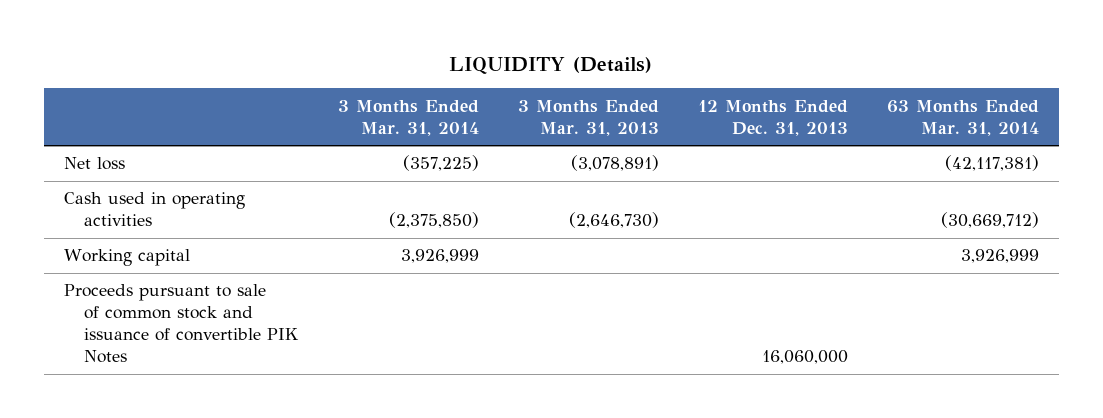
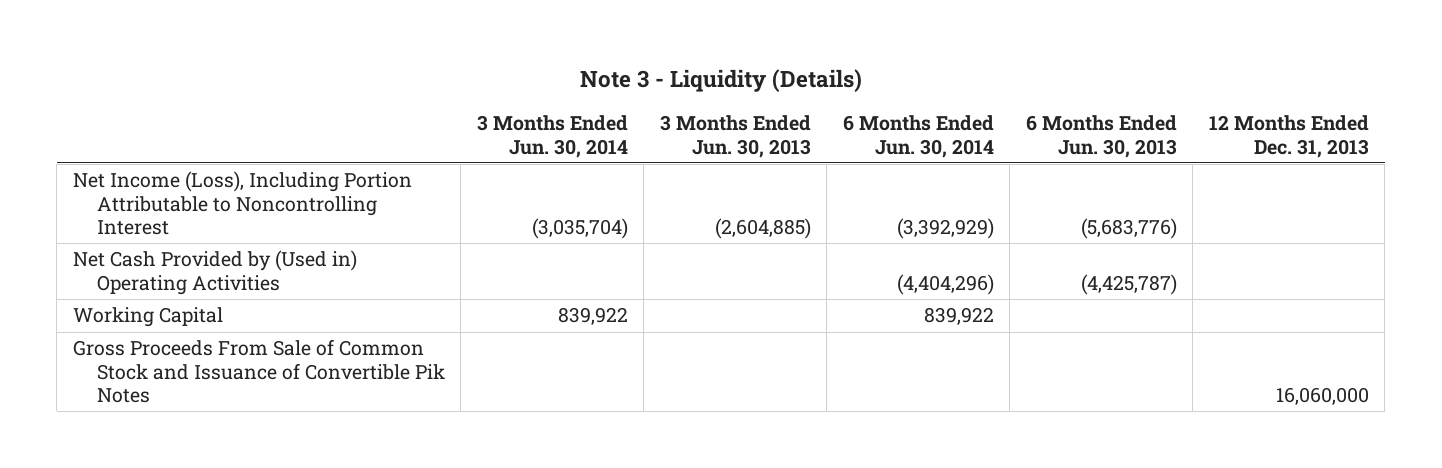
[449,56,653,75] LIQUIDITY (Details) -> [579,69,862,93] Note 3 - Liquidity (Details)
[338,99,480,136] 3 Months Ended Mar. 31, 2014 -> none
[518,99,660,136] 3 Months Ended Mar. 31, 2013 -> none
[887,99,1040,136] 63 Months Ended Mar. 31, 2014 -> none
none -> [476,115,628,158] 3 Months Ended Jun. 30, 2014
none -> [659,115,811,158] 3 Months Ended Jun. 30, 2013
none -> [842,115,994,158] 6 Months Ended Jun. 30, 2014
none -> [1025,115,1177,158] 6 Months Ended Jun. 30, 2013
[63,157,125,171] Net loss -> [72,171,412,235] Net Income (Loss), Including Portion Attributable to Noncontrolling Interest
[63,192,245,227] Cash used in operating activities -> [72,250,357,295] Net Cash Provided by (Used in) Operating Activities
[63,249,190,267] Working capital -> [72,307,223,328] Working Capital
[63,284,300,364] Proceeds pursuant to sale of common stock and issuance of convertible PIK Notes -> [72,339,445,403] Gross Proceeds From Sale of Common Stock and Issuance of Convertible Pik Notes

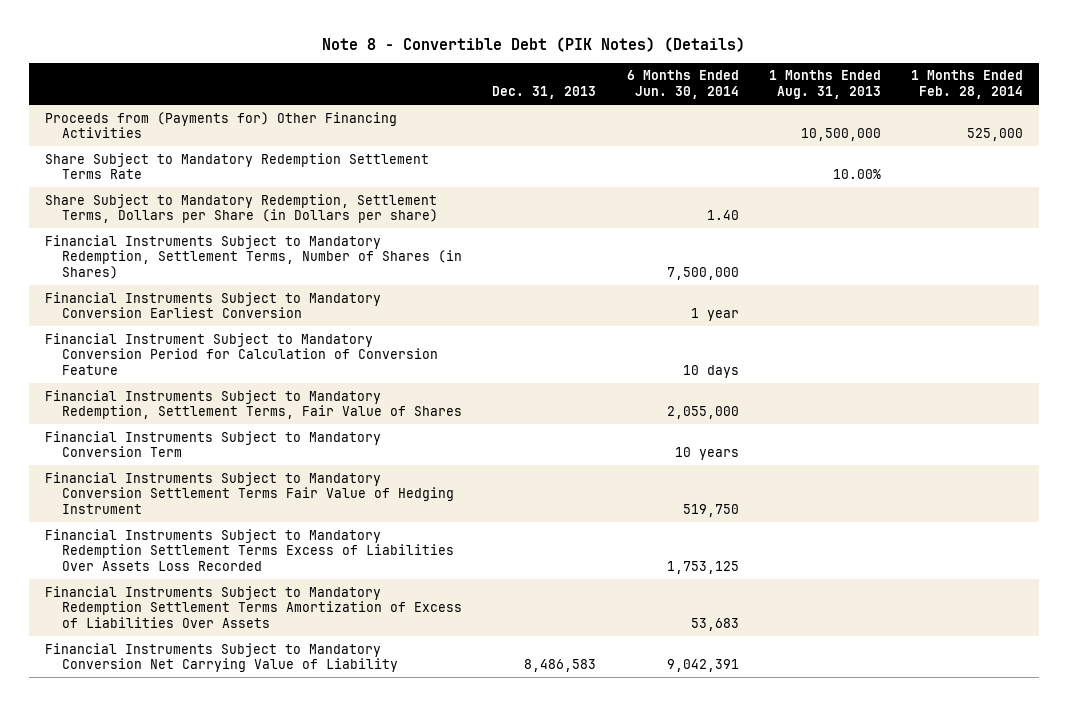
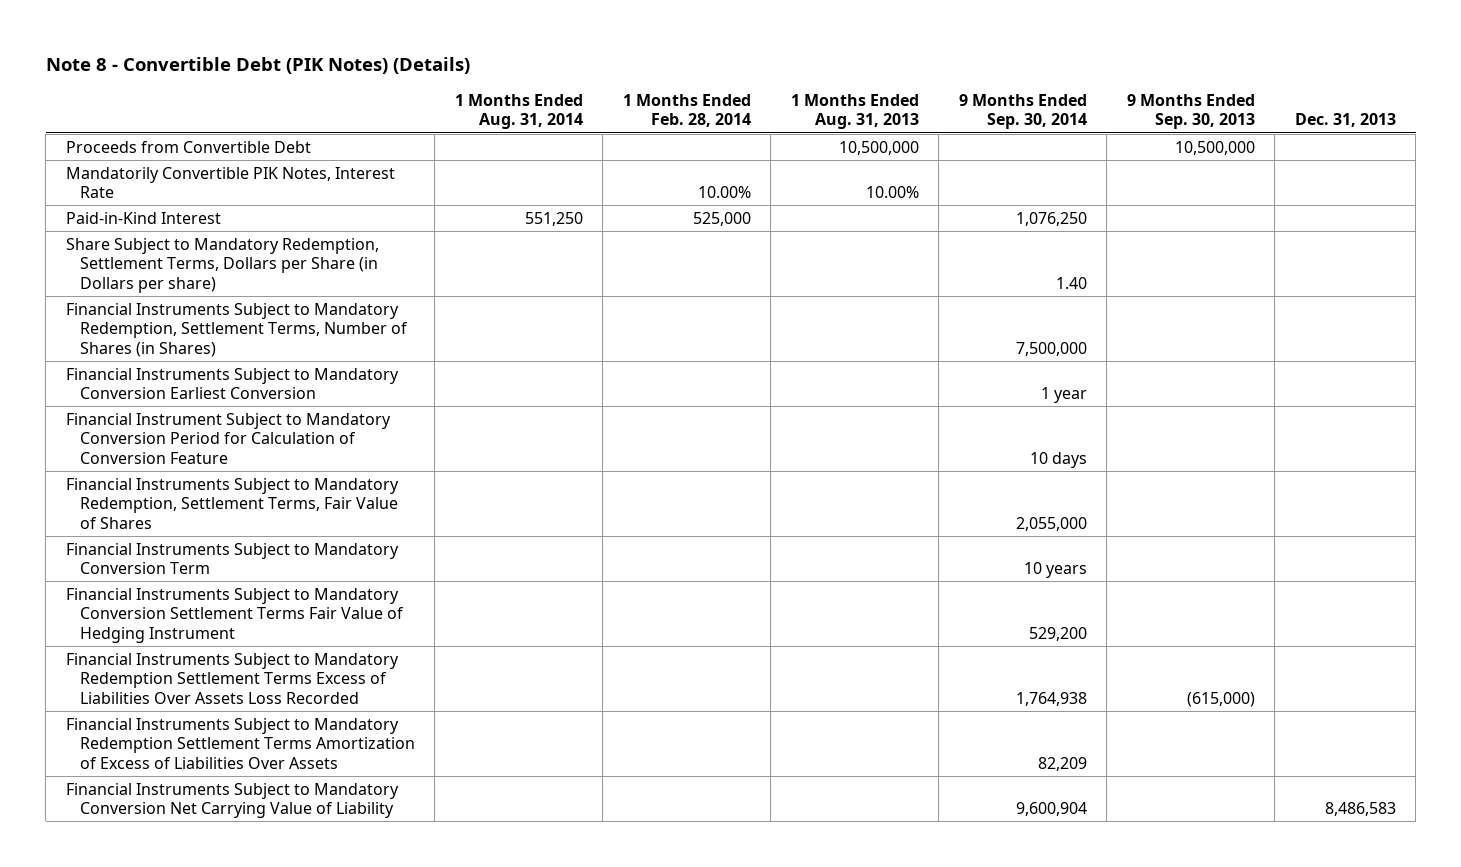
[626,70,739,100] 6 Months Ended Jun. 30, 2014 -> none
none -> [454,94,583,130] 1 Months Ended Aug. 31, 2014
none -> [958,94,1087,130] 9 Months Ended Sep. 30, 2014
none -> [1126,94,1255,130] 9 Months Ended Sep. 30, 2013
[44,111,397,139] Proceeds from (Payments for) Other Financing Activities -> none
[44,152,429,180] Share Subject to Mandatory Redemption Settlement Terms Rate -> none
none -> [65,140,311,153] Proceeds from Convertible Debt
none -> [65,166,395,199] Mandatorily Convertible PIK Notes, Interest Rate
none -> [65,211,221,224] Paid-in-Kind Interest

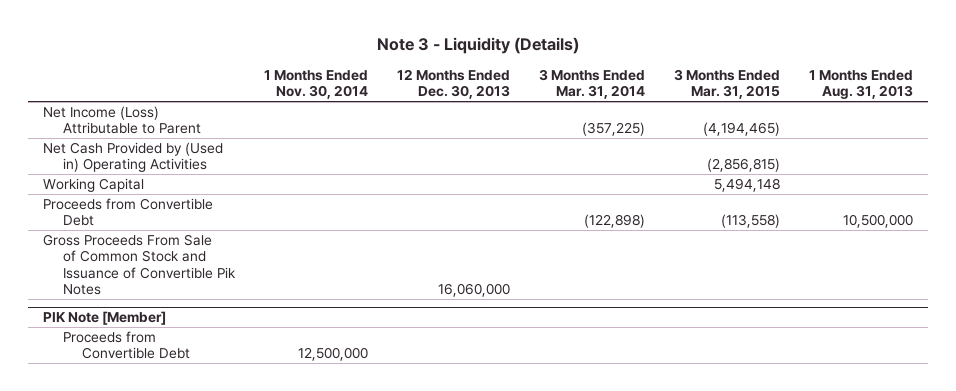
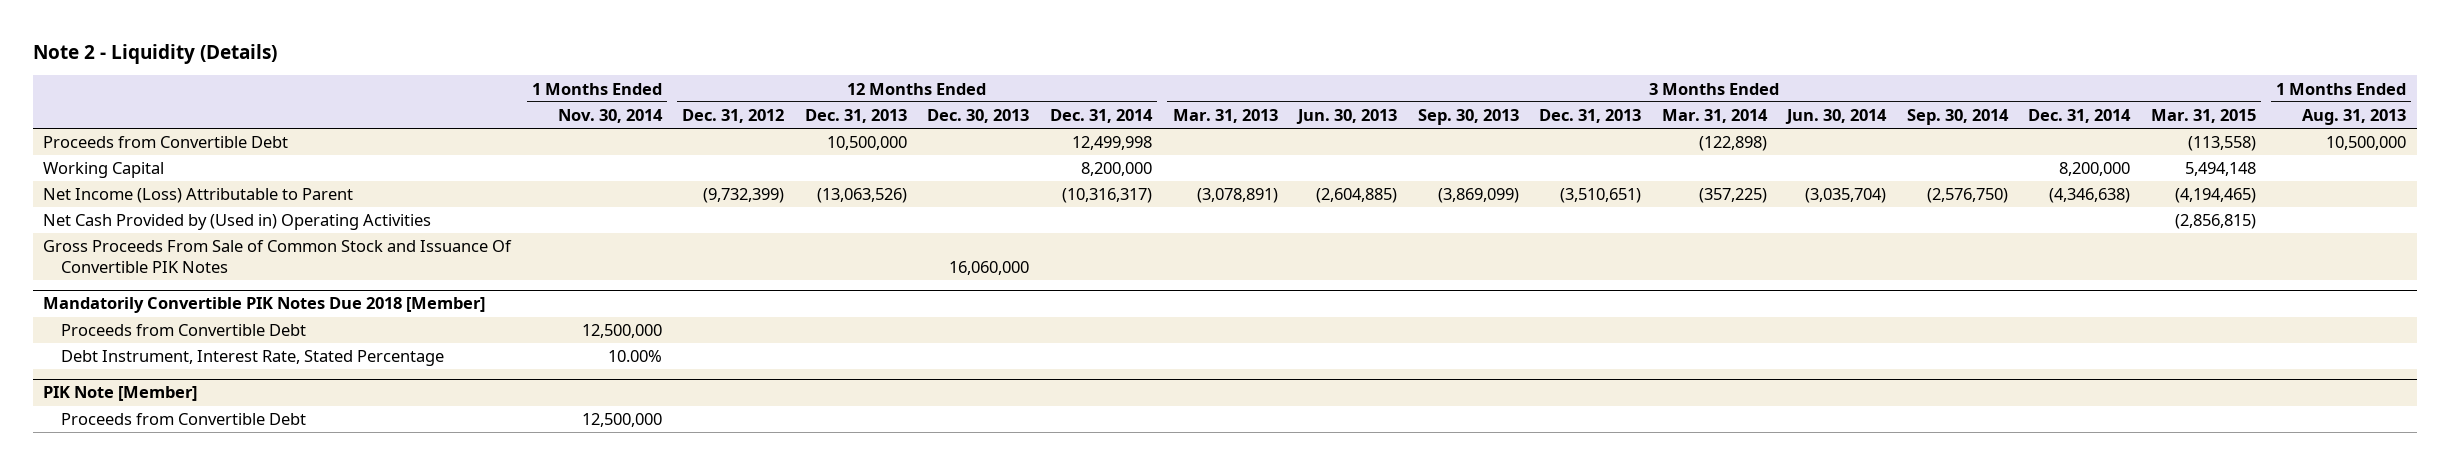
[376,37,579,55] Note 3 - Liquidity (Details) -> [33,43,278,64] Note 2 - Liquidity (Details)
none -> [682,108,785,123] Dec. 31, 2012
none -> [804,108,907,123] Dec. 31, 2013
none -> [1050,108,1154,123] Dec. 31, 2014
none -> [1172,108,1278,123] Mar. 31, 2013
none -> [1296,108,1398,124] Jun. 30, 2013
none -> [1417,108,1519,125] Sep. 30, 2013
none -> [1539,108,1642,123] Dec. 31, 2013
none -> [1785,108,1888,124] Jun. 30, 2014
none -> [1906,108,2009,125] Sep. 30, 2014
none -> [2028,108,2132,123] Dec. 31, 2014
[42,198,213,227] Proceeds from Convertible Debt -> [43,136,289,149] Proceeds from Convertible Debt
[42,178,144,193] Working Capital -> [43,162,165,179] Working Capital
[42,234,236,296] Gross Proceeds From Sale of Common Stock and Issuance of Convertible Pik Notes -> [43,240,513,273] Gross Proceeds From Sale of Common Stock and Issuance Of Convertible PIK Notes
none -> [43,297,486,314] Mandatorily Convertible PIK Notes Due 2018 [Member]
none -> [61,324,307,337] Proceeds from Convertible Debt
none -> [61,350,445,367] Debt Instrument, Interest Rate, Stated Percentage

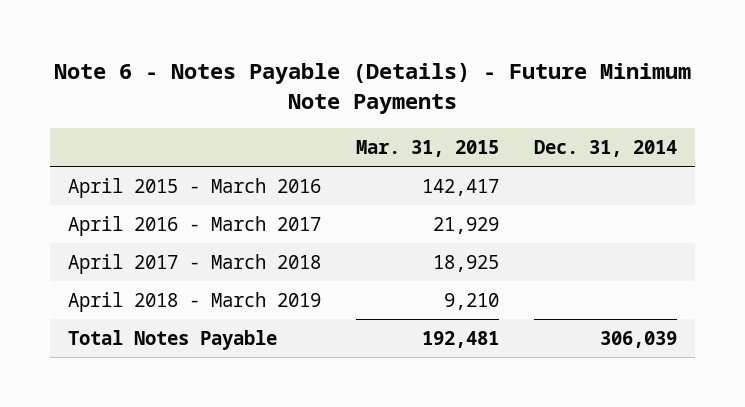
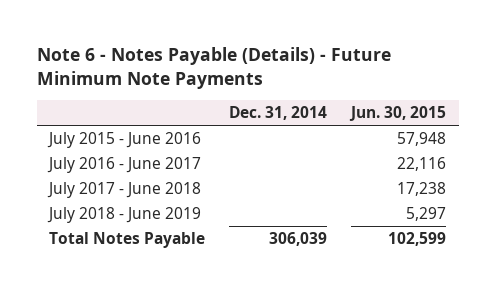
[356,139,500,157] Mar. 31, 2015 -> none
none -> [349,106,447,122] Jun. 30, 2015
[67,178,321,199] April 2015 - March 2016 -> [47,132,202,149] July 2015 - June 2016
[67,216,321,237] April 2016 - March 2017 -> [47,157,202,174] July 2016 - June 2017
[67,254,321,275] April 2017 - March 2018 -> [47,182,202,199] July 2017 - June 2018
[67,292,321,313] April 2018 - March 2019 -> [47,207,202,224] July 2018 - June 2019

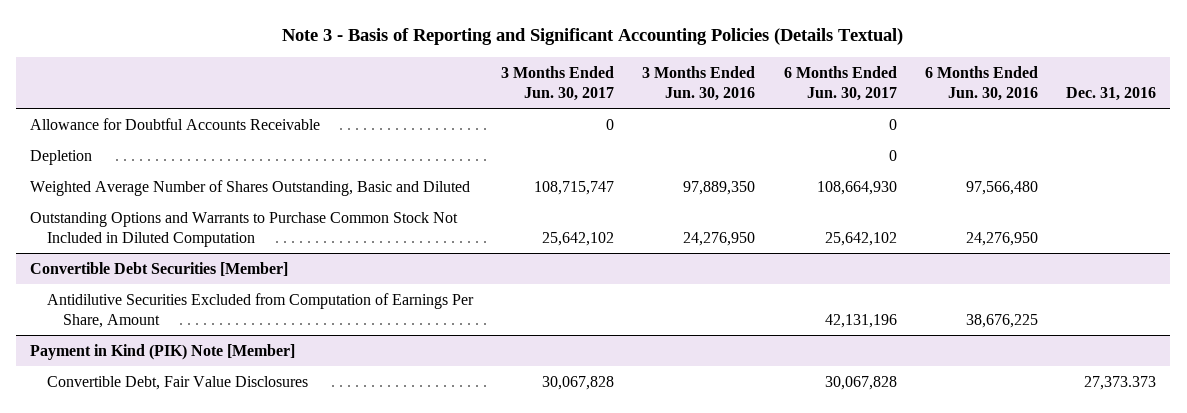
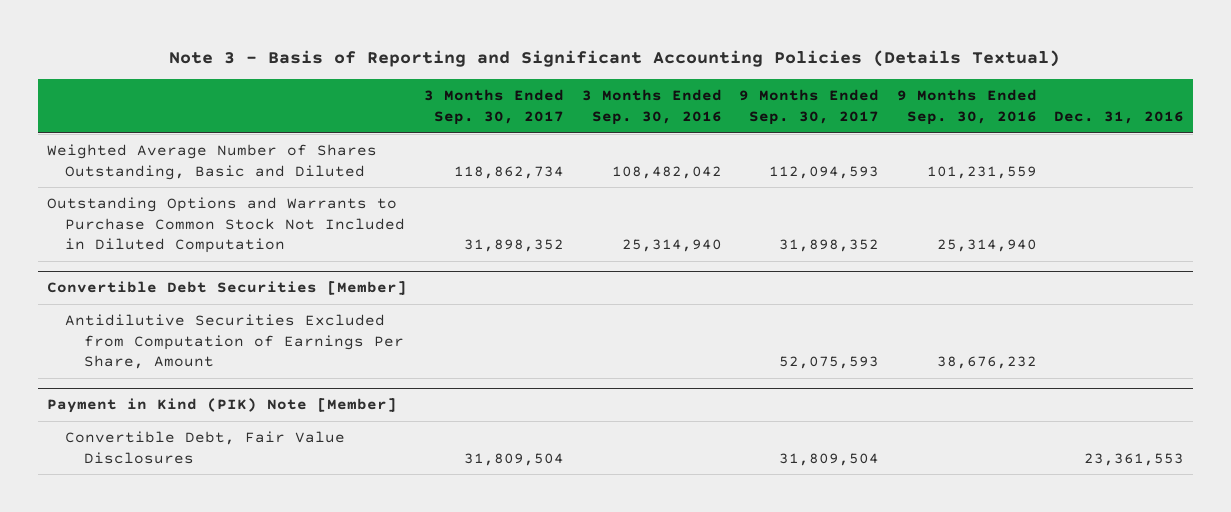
[501,65,615,102] 3 Months Ended Jun. 30, 2017 -> none
[642,65,756,102] 3 Months Ended Jun. 30, 2016 -> none
[783,65,897,102] 6 Months Ended Jun. 30, 2017 -> none
[925,65,1039,102] 6 Months Ended Jun. 30, 2016 -> none
none -> [424,89,565,125] 3 Months Ended Sep. 30, 2017
none -> [581,89,722,125] 3 Months Ended Sep. 30, 2016
none -> [739,89,880,125] 9 Months Ended Sep. 30, 2017
none -> [896,89,1037,125] 9 Months Ended Sep. 30, 2016
[30,117,321,130] Allowance for Doubtful Accounts Receivable -> none
[30,149,93,165] Depletion -> none
[1084,375,1157,390] 27,373.373 -> [1084,452,1185,466] 23,361,553

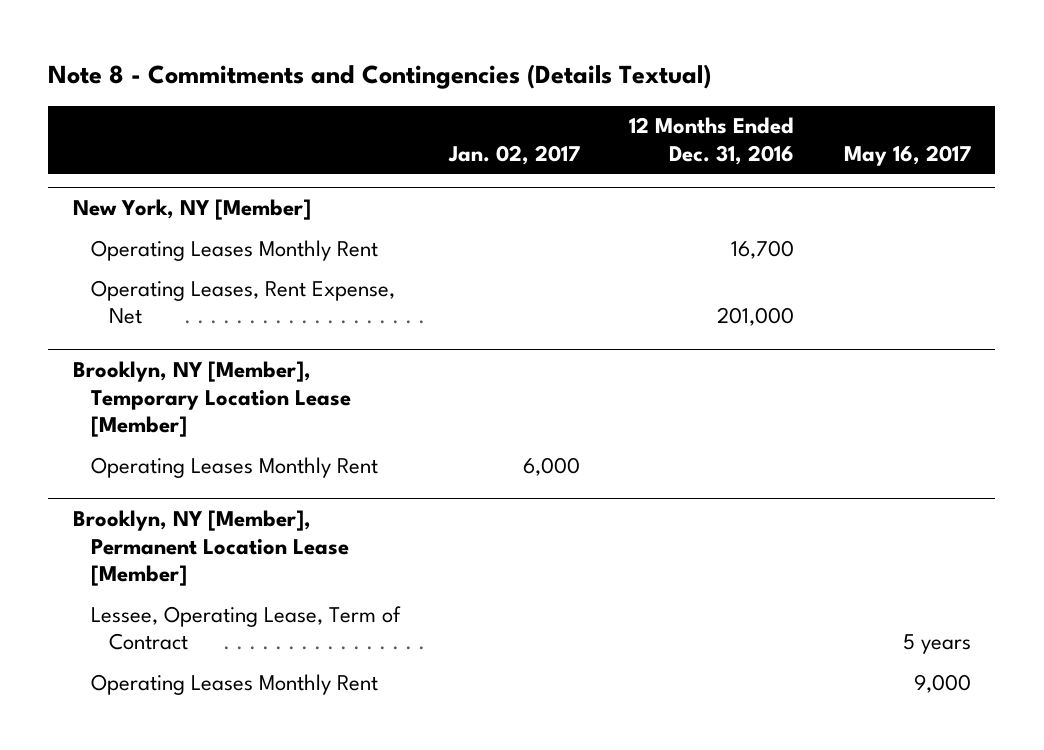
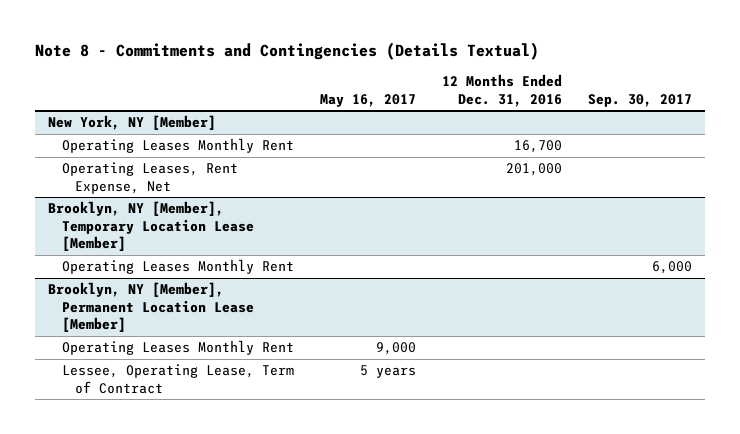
[448,144,581,165] Jan. 02, 2017 -> none
none -> [587,93,692,107] Sep. 30, 2017
[91,605,402,650] Lessee, Operating Lease, Term of Contract -> [61,364,294,394] Lessee, Operating Lease, Term of Contract

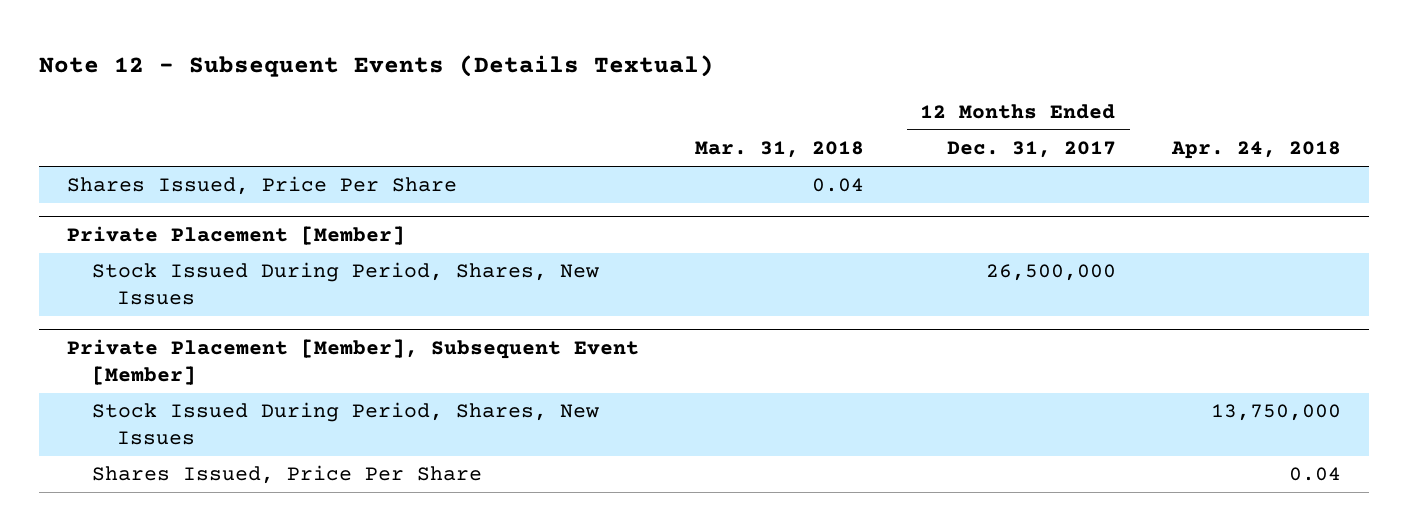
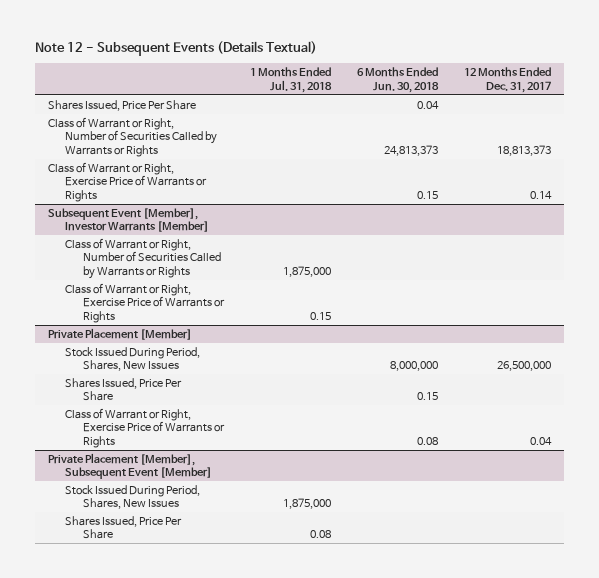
[695,141,865,159] Mar. 31, 2018 -> none
[1171,141,1342,160] Apr. 24, 2018 -> none
none -> [249,67,332,93] 1 Months Ended Jul. 31, 2018
none -> [356,67,439,93] 6 Months Ended Jun. 30, 2018
none -> [47,116,218,157] Class of Warrant or Right, Number of Securities Called by Warrants or Rights
none -> [47,161,208,202] Class of Warrant or Right, Exercise Price of Warrants or Rights
none -> [47,207,210,233] Subsequent Event [Member], Investor Warrants [Member]
none -> [65,237,221,279] Class of Warrant or Right, Number of Securities Called by Warrants or Rights
none -> [65,282,225,323] Class of Warrant or Right, Exercise Price of Warrants or Rights
none -> [65,377,183,402] Shares Issued, Price Per Share
none -> [65,407,225,448] Class of Warrant or Right, Exercise Price of Warrants or Rights

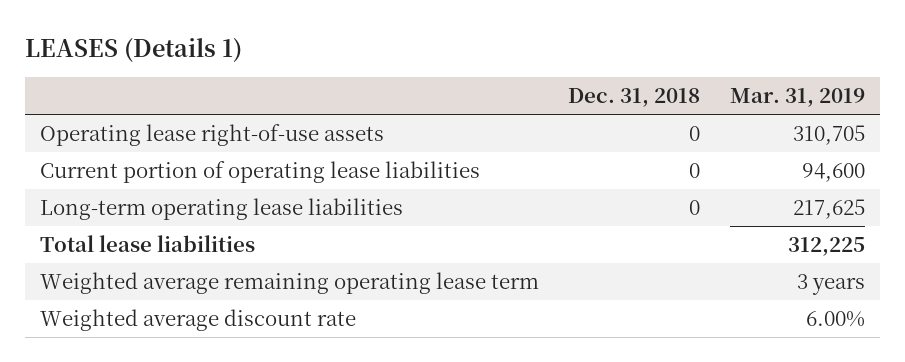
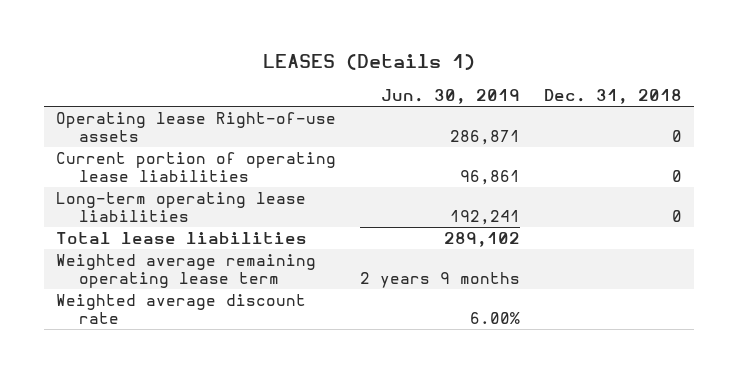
[729,88,865,108] Mar. 31, 2019 -> none
none -> [380,88,520,104] Jun. 30, 2019
[39,123,384,146] Operating lease right-of-use assets -> [56,112,337,143] Operating lease Right-of-use assets

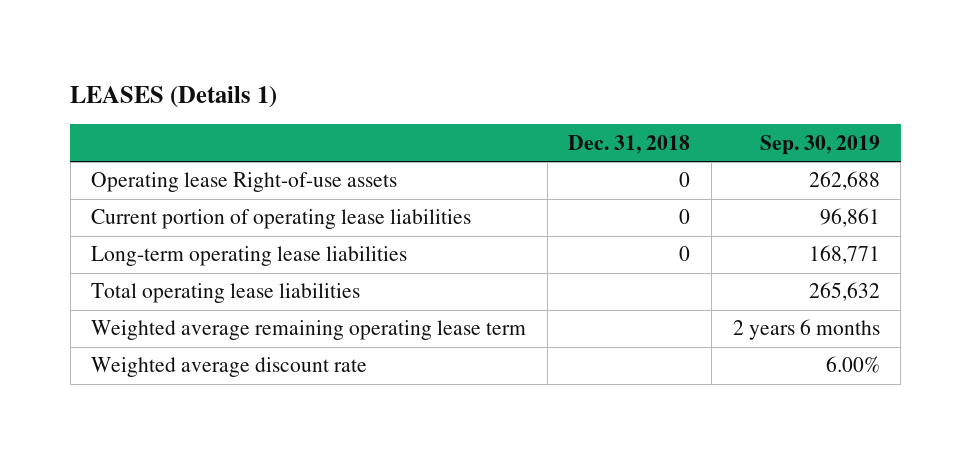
[380,88,520,104] Jun. 30, 2019 -> none
none -> [759,134,880,155] Sep. 30, 2019
[56,232,308,245] Total lease liabilities -> [91,283,361,304] Total operating lease liabilities

